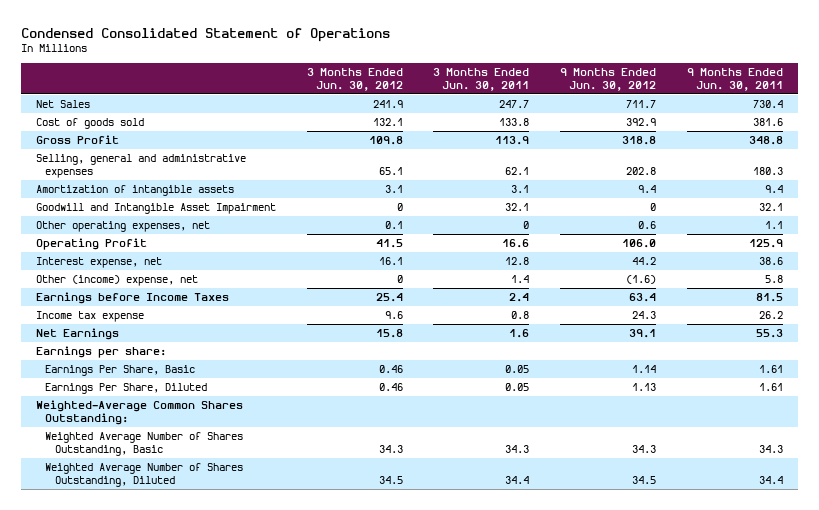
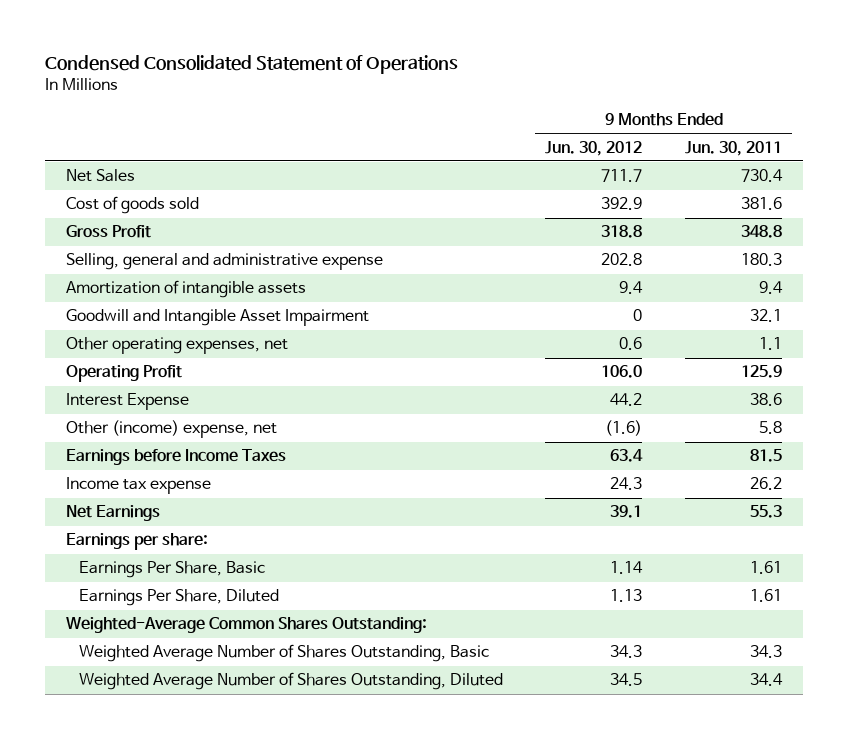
[306,68,403,91] 3 Months Ended Jun. 30, 2012 -> none
[433,68,530,91] 3 Months Ended Jun. 30, 2011 -> none
[36,154,247,178] Selling, general and administrative expenses -> [66,253,384,271] Selling, general and administrative expense
[36,257,163,269] Interest expense, net -> [66,393,190,411] Interest Expense

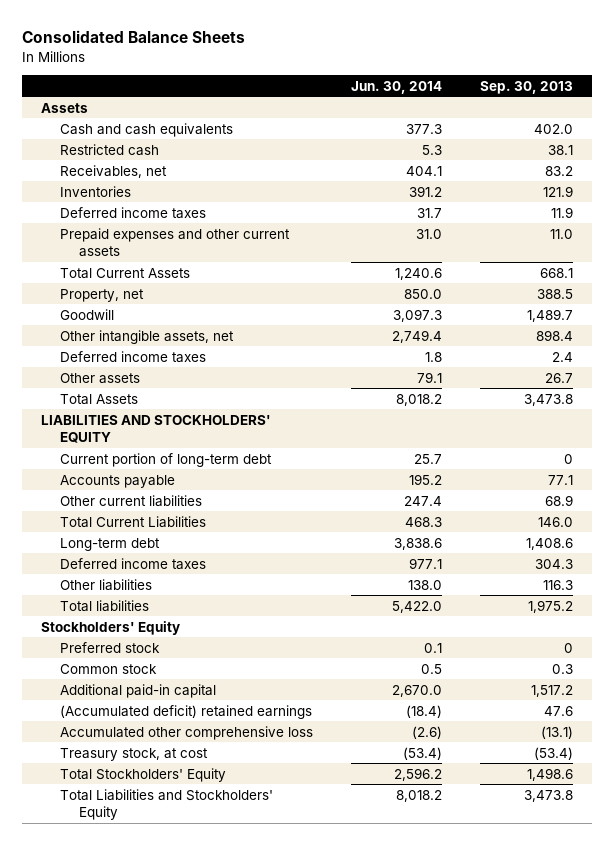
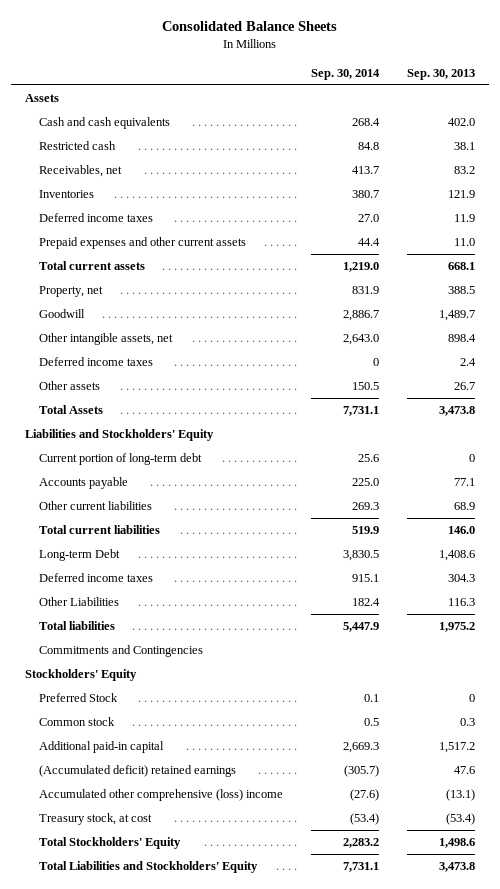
[350,80,442,94] Jun. 30, 2014 -> none
none -> [311,68,381,80] Sep. 30, 2014
[59,267,190,279] Total Current Assets -> [39,261,146,271] Total current assets
[40,414,271,443] LIABILITIES AND STOCKHOLDERS' EQUITY -> [24,429,214,442] Liabilities and Stockholders' Equity
[59,515,206,528] Total Current Liabilities -> [39,525,161,535] Total current liabilities
[59,537,160,551] Long-term debt -> [39,549,121,562] Long-term Debt
[59,578,152,591] Other liabilities -> [39,597,120,607] Other Liabilities
none -> [39,645,204,658] Commitments and Contingencies
[59,641,160,653] Preferred stock -> [39,693,119,703] Preferred Stock
[59,725,313,740] Accumulated other comprehensive loss -> [39,789,284,802] Accumulated other comprehensive (loss) income

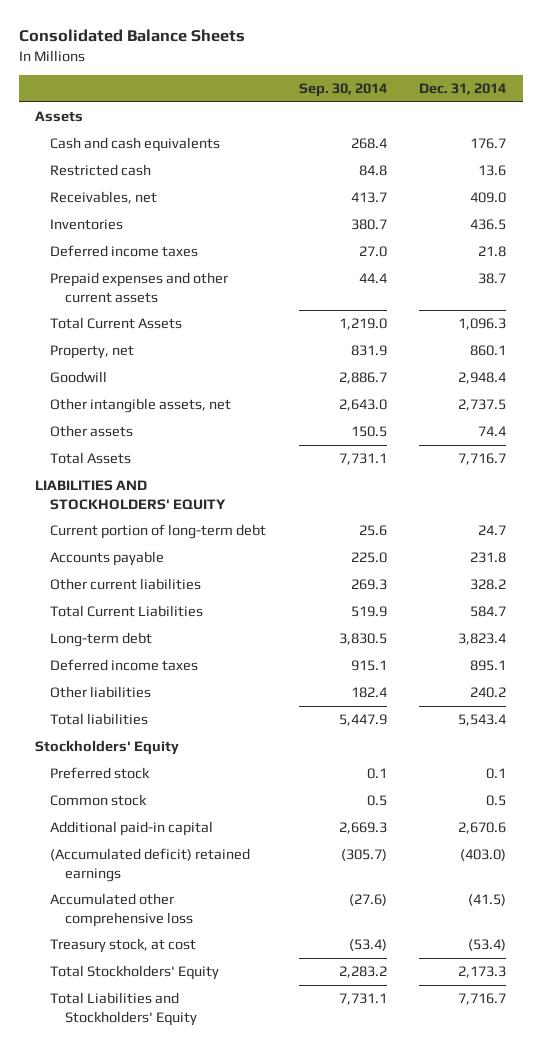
[407,68,476,80] Sep. 30, 2013 -> none
none -> [419,83,507,96] Dec. 31, 2014
[39,261,146,271] Total current assets -> [49,317,182,330] Total Current Assets
[39,357,154,367] Deferred income taxes -> none
[24,429,214,442] Liabilities and Stockholders' Equity -> [35,480,226,510] LIABILITIES AND STOCKHOLDERS' EQUITY
[39,525,161,535] Total current liabilities -> [49,605,203,618] Total Current Liabilities
[39,549,121,562] Long-term Debt -> [49,632,152,648] Long-term debt
[39,597,120,607] Other Liabilities -> [49,686,151,699] Other liabilities
[39,645,204,658] Commitments and Contingencies -> none
[39,693,119,703] Preferred Stock -> [49,767,150,780] Preferred stock
[39,789,284,802] Accumulated other comprehensive (loss) income -> [49,893,193,927] Accumulated other comprehensive loss

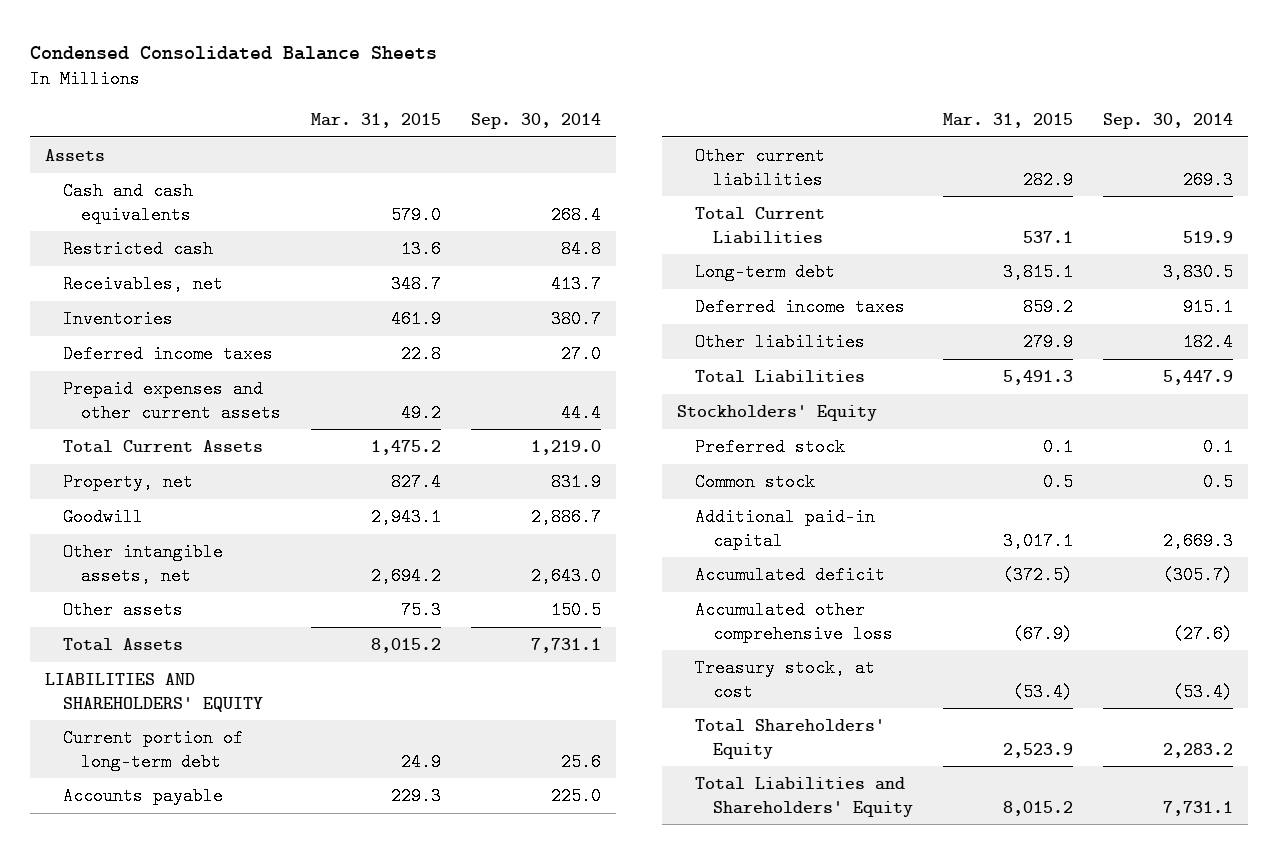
[19,29,246,43] Consolidated Balance Sheets -> [29,45,437,60] Condensed Consolidated Balance Sheets
[419,83,507,96] Dec. 31, 2014 -> none
none -> [310,113,441,129] Mar. 31, 2015
[35,480,226,510] LIABILITIES AND STOCKHOLDERS' EQUITY -> [45,673,263,712] LIABILITIES AND SHAREHOLDERS' EQUITY
[49,713,148,726] Total liabilities -> [695,370,866,384] Total Liabilities
[49,848,250,882] (Accumulated deficit) retained earnings -> [695,566,886,585] Accumulated deficit
[49,965,219,981] Total Stockholders' Equity -> [695,719,886,759] Total Shareholders' Equity
[49,992,197,1026] Total Liabilities and Stockholders' Equity -> [695,777,914,817] Total Liabilities and Shareholders' Equity

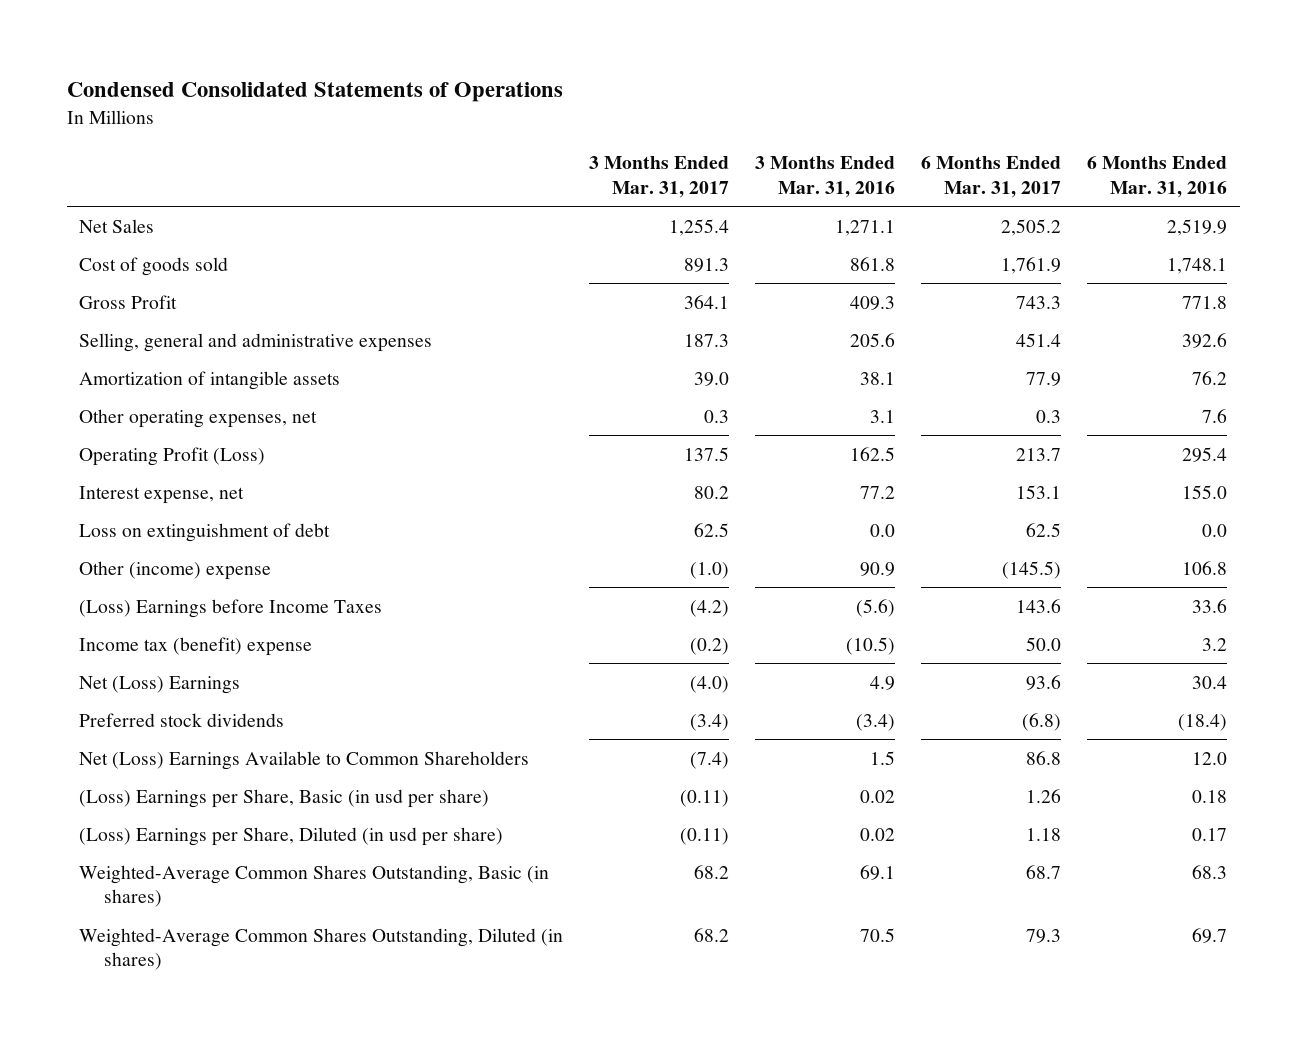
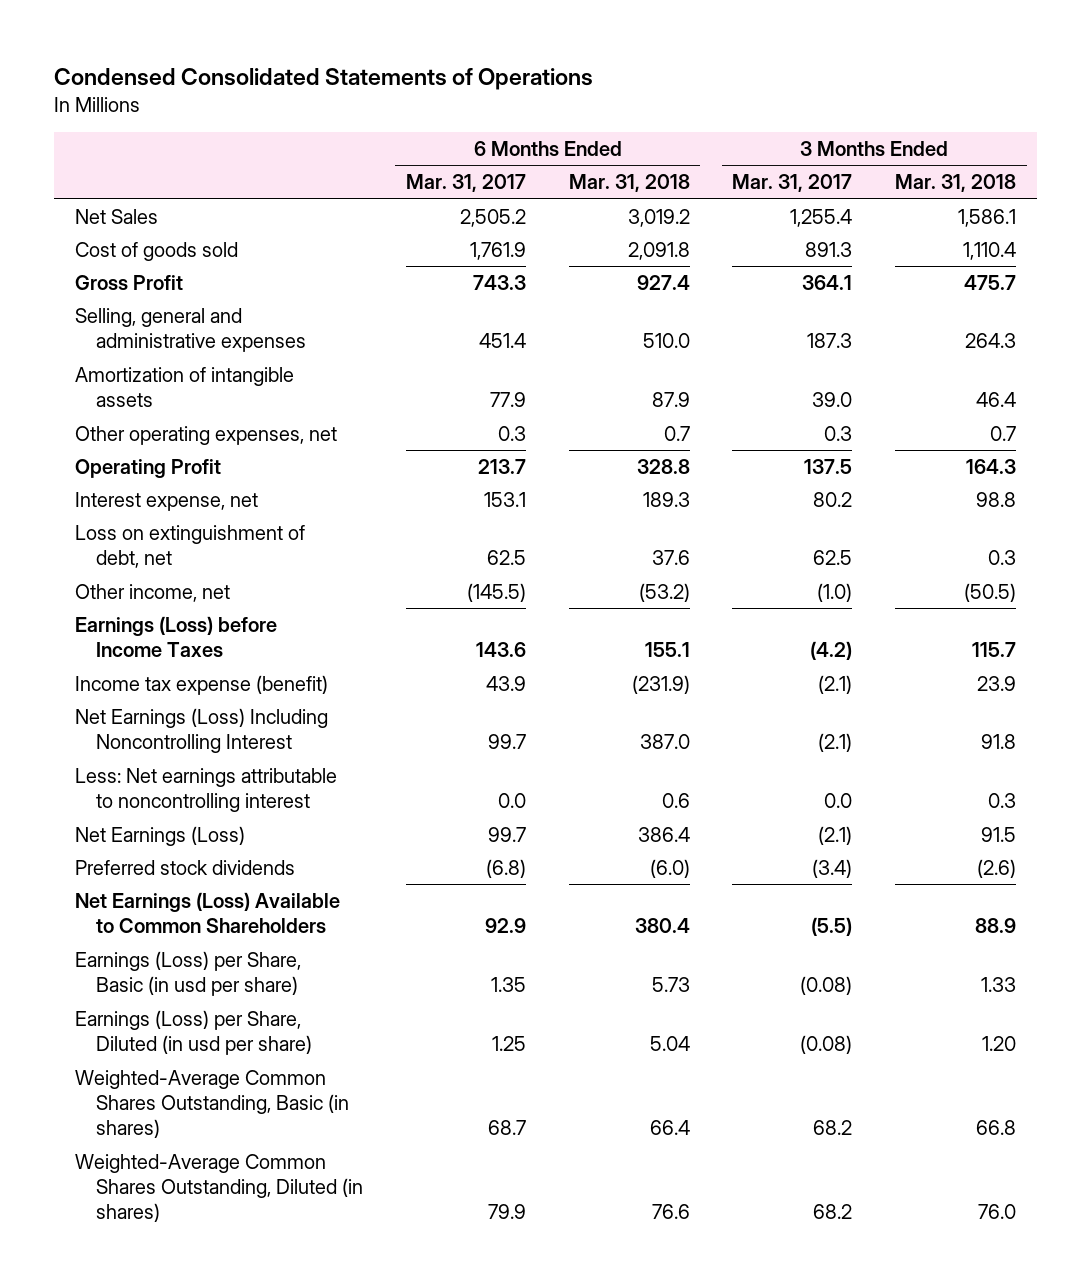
[755,156,896,198] 3 Months Ended Mar. 31, 2016 -> none
[1086,156,1227,198] 6 Months Ended Mar. 31, 2016 -> none
none -> [568,174,690,193] Mar. 31, 2018
none -> [895,174,1017,193] Mar. 31, 2018
[79,446,266,466] Operating Profit (Loss) -> [75,459,222,479] Operating Profit
[79,522,331,542] Loss on extinguishment of debt -> [75,525,306,569] Loss on extinguishment of debt, net
[79,560,272,580] Other (income) expense -> [75,584,231,603] Other income, net
[79,598,383,618] (Loss) Earnings before Income Taxes -> [75,616,278,658] Earnings (Loss) before Income Taxes
[79,636,313,656] Income tax (benefit) expense -> [75,675,329,696] Income tax expense (benefit)
[690,637,730,655] (0.2) -> [818,675,853,695] (2.1)
[1025,636,1061,651] 50.0 -> [485,676,526,692] 43.9
none -> [75,708,329,754] Net Earnings (Loss) Including Noncontrolling Interest
none -> [75,768,338,813] Less: Net earnings attributable to noncontrolling interest
[79,675,241,694] Net (Loss) Earnings -> [75,826,246,847] Net Earnings (Loss)
[690,675,730,693] (4.0) -> [818,826,853,846] (2.1)
[1025,674,1061,690] 93.6 -> [487,827,526,843] 99.7
[79,750,530,770] Net (Loss) Earnings Available to Common Shareholders -> [75,892,341,934] Net Earnings (Loss) Available to Common Shareholders
[690,751,730,769] (7.4) -> [811,917,853,937] (5.5)
[1025,750,1061,765] 86.8 -> [484,918,526,934] 92.9
[79,788,490,808] (Loss) Earnings per Share, Basic (in usd per share) -> [75,951,302,997] Earnings (Loss) per Share, Basic (in usd per share)
[680,789,730,807] (0.11) -> [800,976,853,996] (0.08)
[1025,788,1061,803] 1.26 -> [490,977,526,993] 1.35
[79,826,504,846] (Loss) Earnings per Share, Diluted (in usd per share) -> [75,1010,313,1056] Earnings (Loss) per Share, Diluted (in usd per share)
[680,827,730,845] (0.11) -> [800,1035,853,1055] (0.08)
[1025,827,1061,841] 1.18 -> [491,1036,526,1052] 1.25
[1025,928,1061,943] 79.3 -> [487,1204,526,1220] 79.9

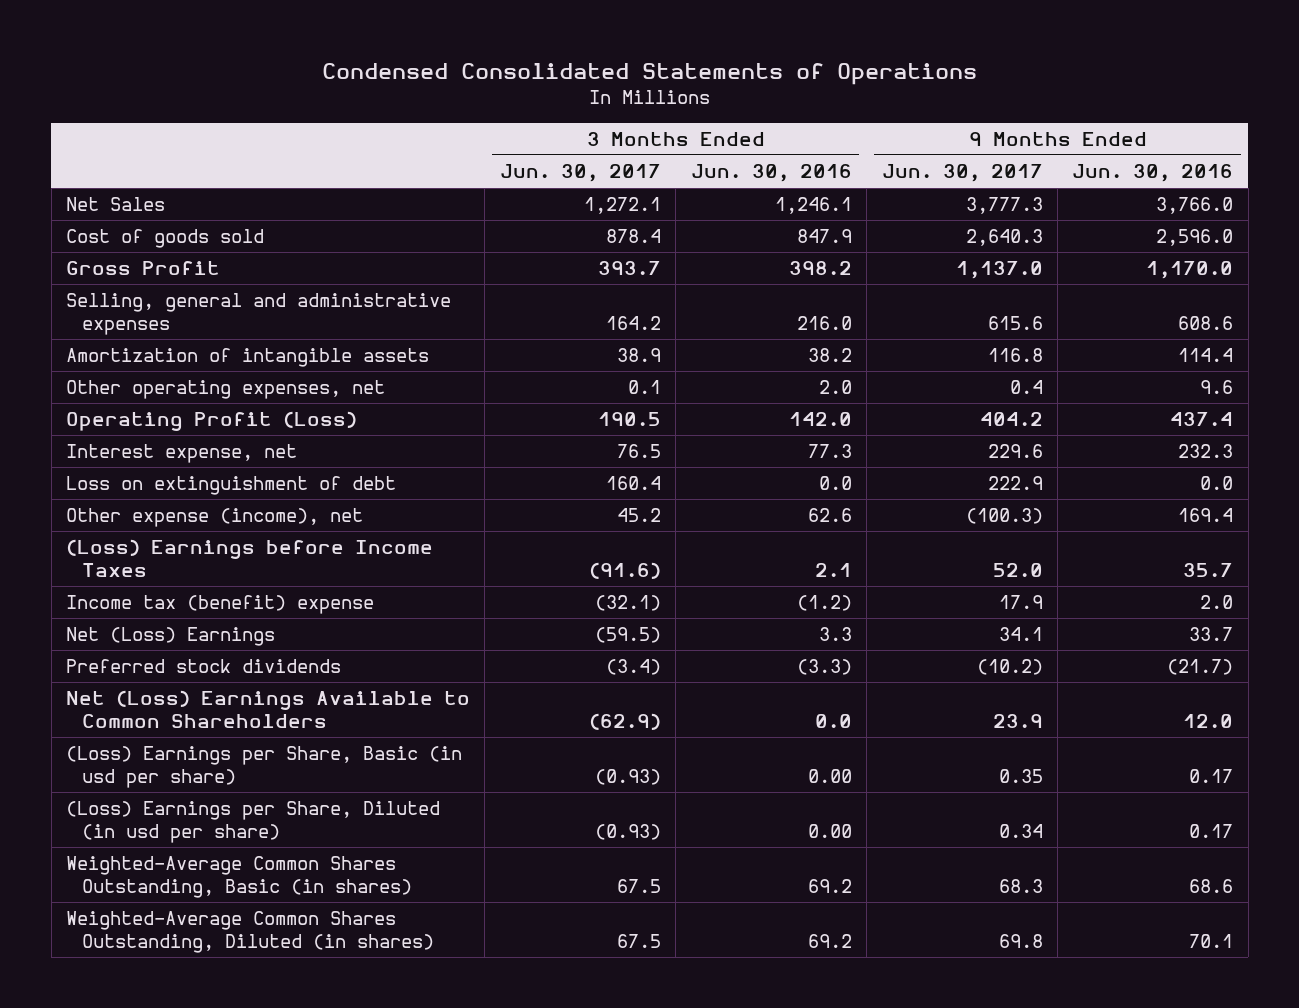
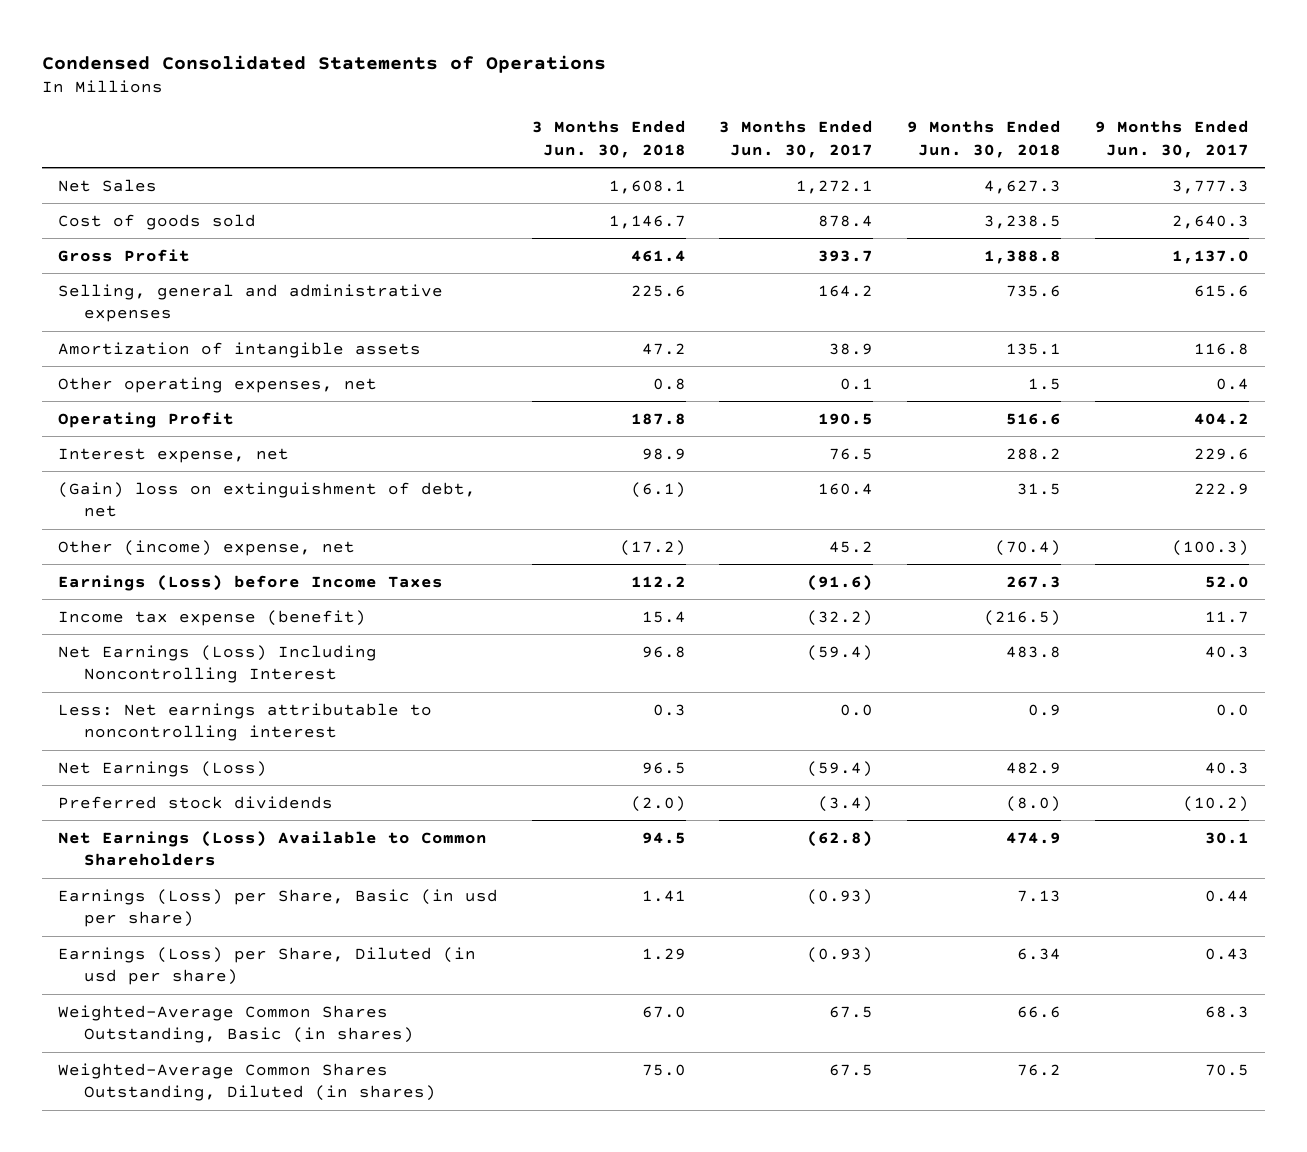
[690,164,852,183] Jun. 30, 2016 -> none
[1072,164,1234,183] Jun. 30, 2016 -> none
none -> [531,120,686,158] 3 Months Ended Jun. 30, 2018
none -> [907,120,1062,158] 9 Months Ended Jun. 30, 2018
[65,411,357,432] Operating Profit (Loss) -> [58,411,235,428] Operating Profit
[65,476,396,496] Loss on extinguishment of debt -> [58,481,477,518] (Gain) loss on extinguishment of debt, net
[65,508,363,528] Other expense (income), net -> [58,539,356,556] Other (income) expense, net
[65,539,433,578] (Loss) Earnings before Income Taxes -> [58,574,444,591] Earnings (Loss) before Income Taxes
[65,595,374,615] Income tax (benefit) expense -> [58,609,367,626] Income tax expense (benefit)
[594,595,661,612] (32.1) -> [807,609,874,626] (32.2)
[998,595,1043,610] 17.9 -> [1204,610,1249,623] 11.7
none -> [58,644,378,684] Net Earnings (Loss) Including Noncontrolling Interest
none -> [58,702,433,742] Less: Net earnings attributable to noncontrolling interest
[65,627,275,647] Net (Loss) Earnings -> [58,760,268,777] Net Earnings (Loss)
[594,627,661,644] (59.5) -> [807,760,874,777] (59.4)
[998,627,1043,642] 34.1 -> [1204,761,1249,774] 40.3
[65,690,470,729] Net (Loss) Earnings Available to Common Shareholders -> [58,830,488,867] Net Earnings (Loss) Available to Common Shareholders
[588,713,661,731] (62.9) -> [807,830,874,847] (62.8)
[992,714,1043,729] 23.9 -> [1204,831,1249,844] 30.1
[65,746,462,789] (Loss) Earnings per Share, Basic (in usd per share) -> [58,888,499,928] Earnings (Loss) per Share, Basic (in usd per share)
[998,769,1043,784] 0.35 -> [1204,889,1249,902] 0.44
[65,801,440,844] (Loss) Earnings per Share, Diluted (in usd per share) -> [58,946,477,986] Earnings (Loss) per Share, Diluted (in usd per share)
[998,824,1043,839] 0.34 -> [1204,947,1249,960] 0.43
[998,934,1043,949] 69.8 -> [1204,1063,1249,1076] 70.5

